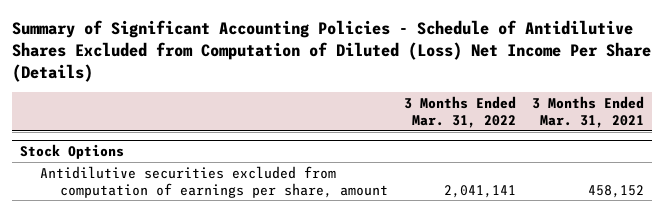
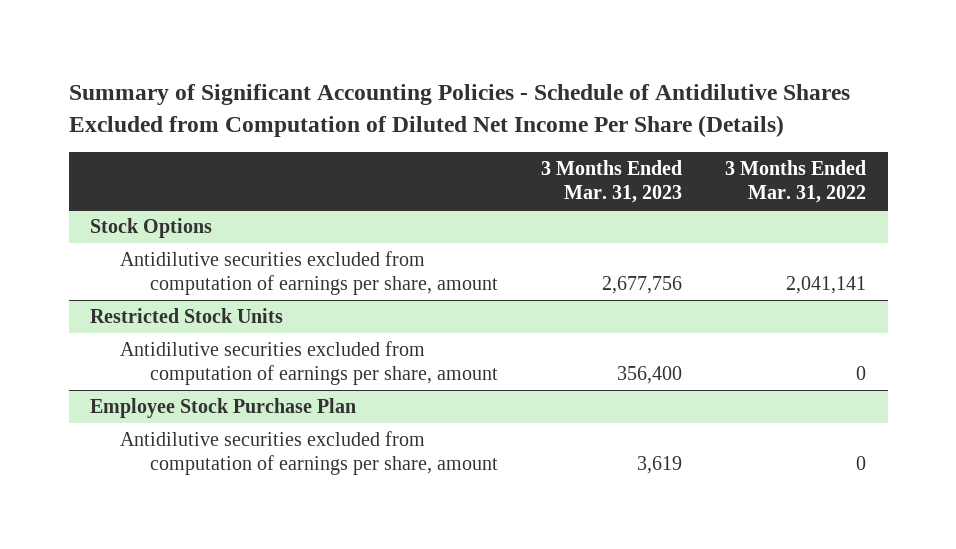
[11,19,651,83] Summary of Significant Accounting Policies - Schedule of Antidilutive Shares Excluded from Computation of Diluted (Loss) Net Income Per Share (Details) -> [68,84,850,137] Summary of Significant Accounting Policies - Schedule of Antidilutive Shares Excluded from Computation of Diluted Net Income Per Share (Details)
[531,95,644,129] 3 Months Ended Mar. 31, 2021 -> none
none -> [541,160,683,204] 3 Months Ended Mar. 31, 2023
none -> [90,308,284,324] Restricted Stock Units
none -> [120,341,499,386] Antidilutive securities excluded from computation of earnings per share, amount
none -> [90,398,357,419] Employee Stock Purchase Plan
none -> [120,431,499,476] Antidilutive securities excluded from computation of earnings per share, amount

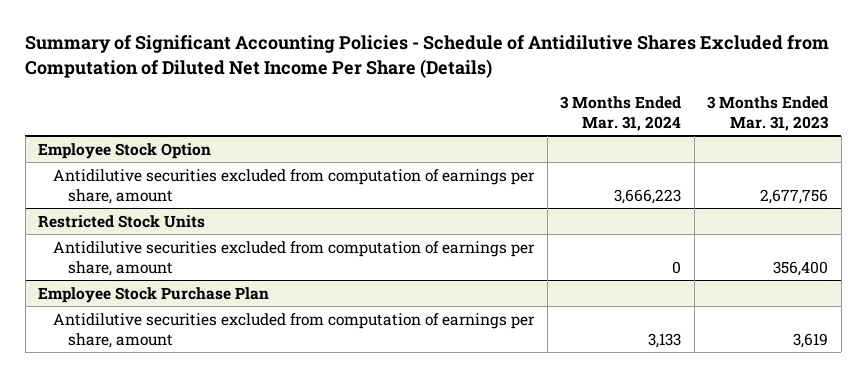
[725,160,867,204] 3 Months Ended Mar. 31, 2022 -> none
none -> [560,96,682,132] 3 Months Ended Mar. 31, 2024
[90,218,213,239] Stock Options -> [38,142,212,159] Employee Stock Option

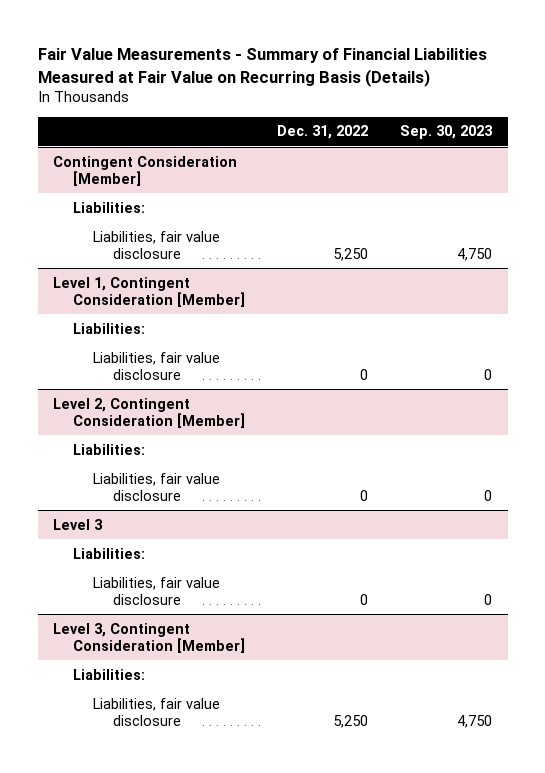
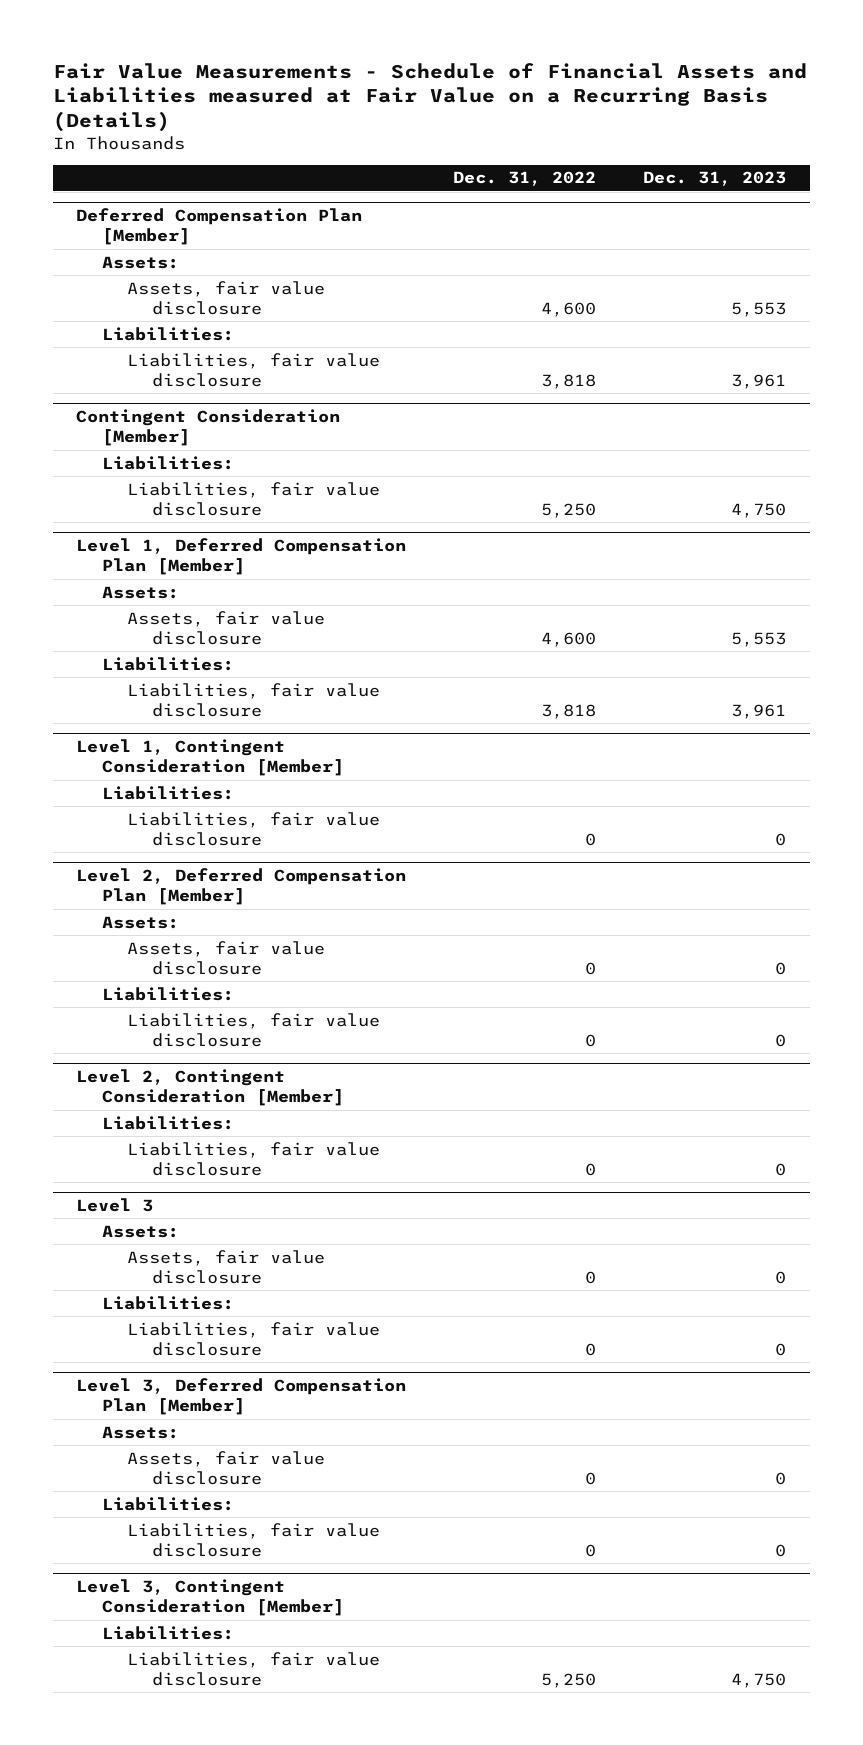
[37,48,487,87] Fair Value Measurements - Summary of Financial Liabilities Measured at Fair Value on Recurring Basis (Details) -> [52,62,807,133] Fair Value Measurements - Schedule of Financial Assets and Liabilities measured at Fair Value on a Recurring Basis (Details)
[399,125,493,140] Sep. 30, 2023 -> none
none -> [643,171,787,187] Dec. 31, 2023
none -> [76,207,363,246] Deferred Compensation Plan [Member]
none -> [101,255,179,269] Assets:
none -> [126,280,325,316] Assets, fair value disclosure
none -> [101,326,234,341] Liabilities:
none -> [126,352,380,388] Liabilities, fair value disclosure
none -> [76,537,407,576] Level 1, Deferred Compensation Plan [Member]
none -> [101,585,179,599] Assets:
none -> [126,610,325,646] Assets, fair value disclosure
none -> [101,656,234,671] Liabilities:
none -> [126,682,380,718] Liabilities, fair value disclosure
none -> [76,867,407,906] Level 2, Deferred Compensation Plan [Member]
none -> [101,915,179,929] Assets:
none -> [126,940,325,976] Assets, fair value disclosure
none -> [101,986,234,1001] Liabilities:
none -> [126,1012,380,1048] Liabilities, fair value disclosure
none -> [101,1224,179,1238] Assets:
none -> [126,1249,325,1285] Assets, fair value disclosure
none -> [76,1377,407,1416] Level 3, Deferred Compensation Plan [Member]
none -> [101,1425,179,1439] Assets:
none -> [126,1450,325,1486] Assets, fair value disclosure
none -> [101,1496,234,1511] Liabilities:
none -> [126,1522,380,1558] Liabilities, fair value disclosure

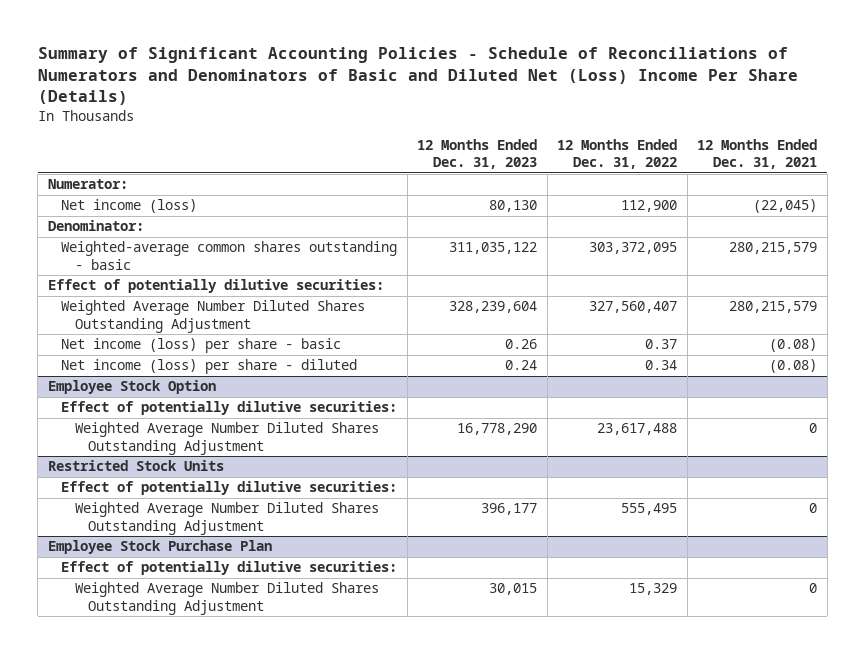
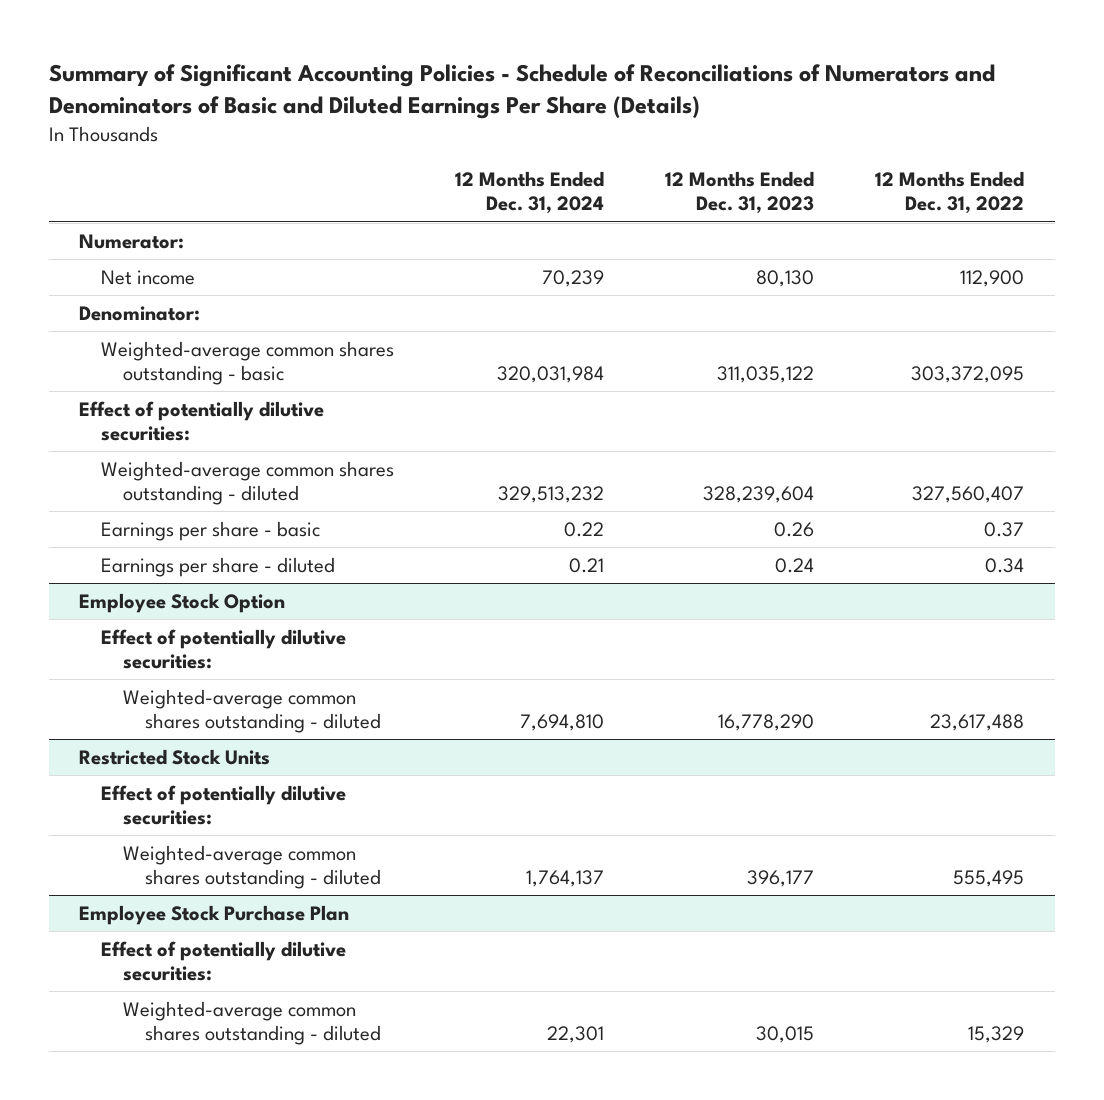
[37,47,798,106] Summary of Significant Accounting Policies - Schedule of Reconciliations of Numerators and Denominators of Basic and Diluted Net (Loss) Income Per Share (Details) -> [48,63,995,120] Summary of Significant Accounting Policies - Schedule of Reconciliations of Numerators and Denominators of Basic and Diluted Earnings Per Share (Details)
[697,138,818,170] 12 Months Ended Dec. 31, 2021 -> none
none -> [455,171,605,215] 12 Months Ended Dec. 31, 2024
[61,199,198,214] Net income (loss) -> [101,269,196,285] Net income
[61,300,366,333] Weighted Average Number Diluted Shares Outstanding Adjustment -> [101,460,395,505] Weighted-average common shares outstanding - diluted
[61,338,342,354] Net income (loss) per share - basic -> [101,520,321,541] Earnings per share - basic
[61,359,358,375] Net income (loss) per share - diluted -> [101,556,336,577] Earnings per share - diluted
[74,422,379,455] Weighted Average Number Diluted Shares Outstanding Adjustment -> [123,688,382,733] Weighted-average common shares outstanding - diluted
[74,502,379,535] Weighted Average Number Diluted Shares Outstanding Adjustment -> [123,844,382,889] Weighted-average common shares outstanding - diluted
[74,582,379,615] Weighted Average Number Diluted Shares Outstanding Adjustment -> [123,1000,382,1045] Weighted-average common shares outstanding - diluted

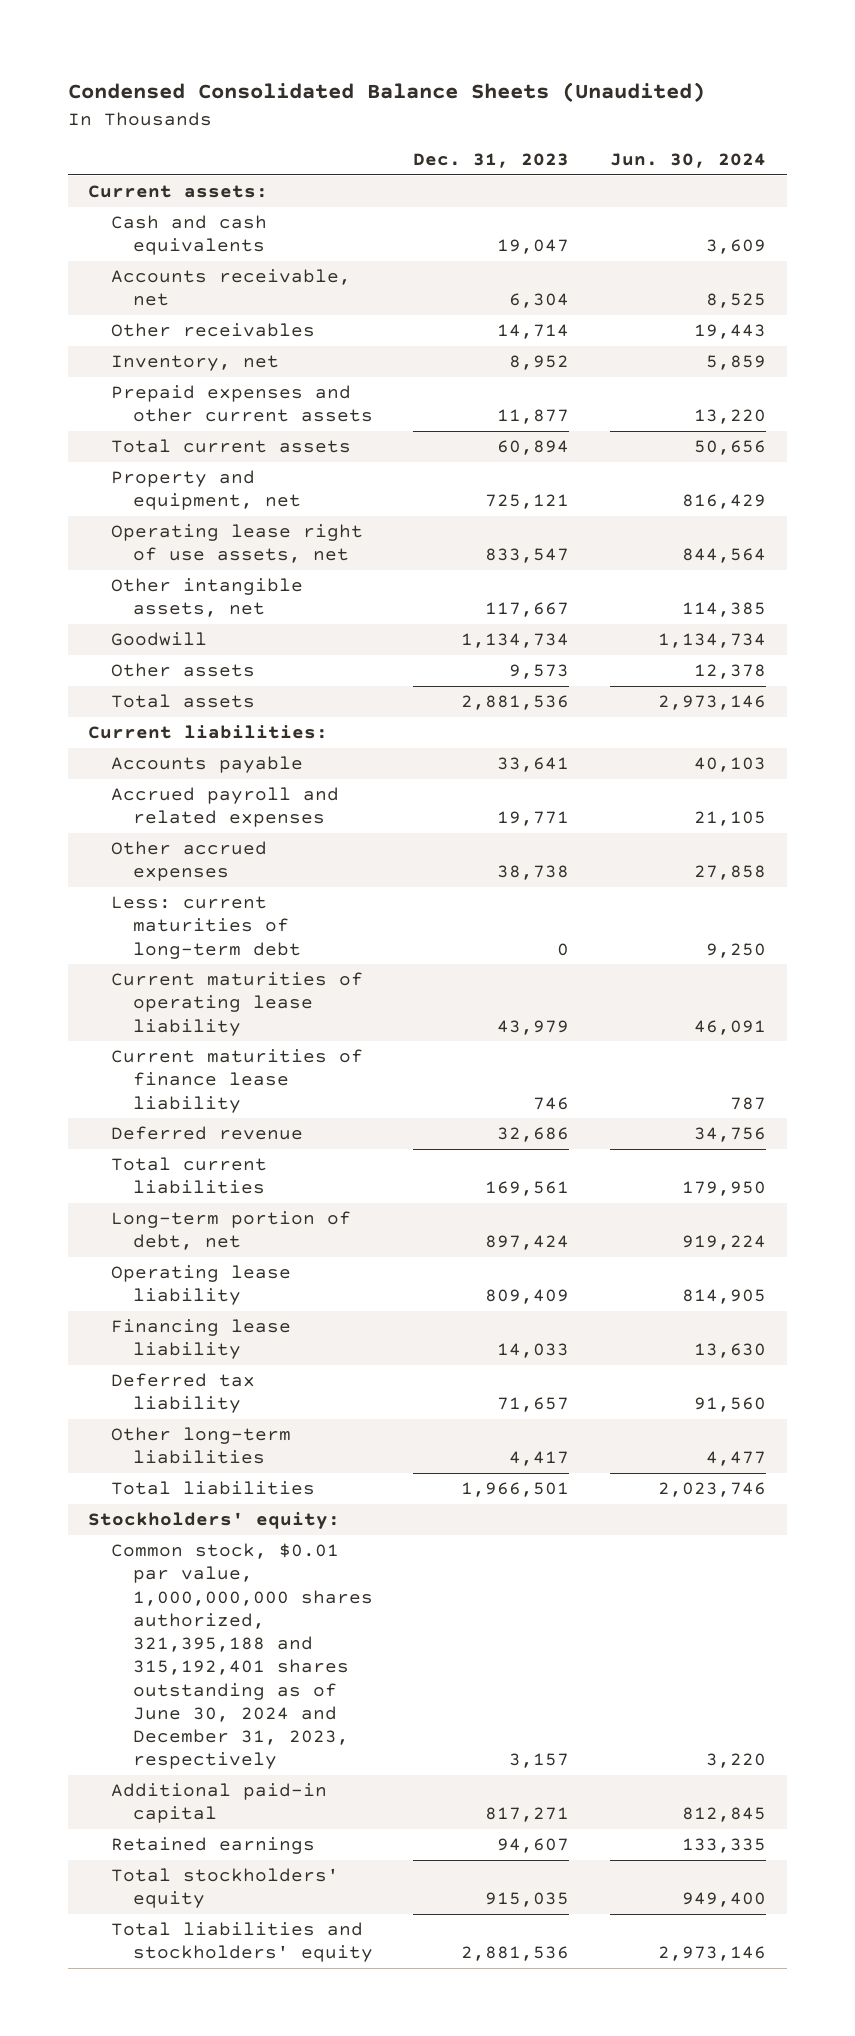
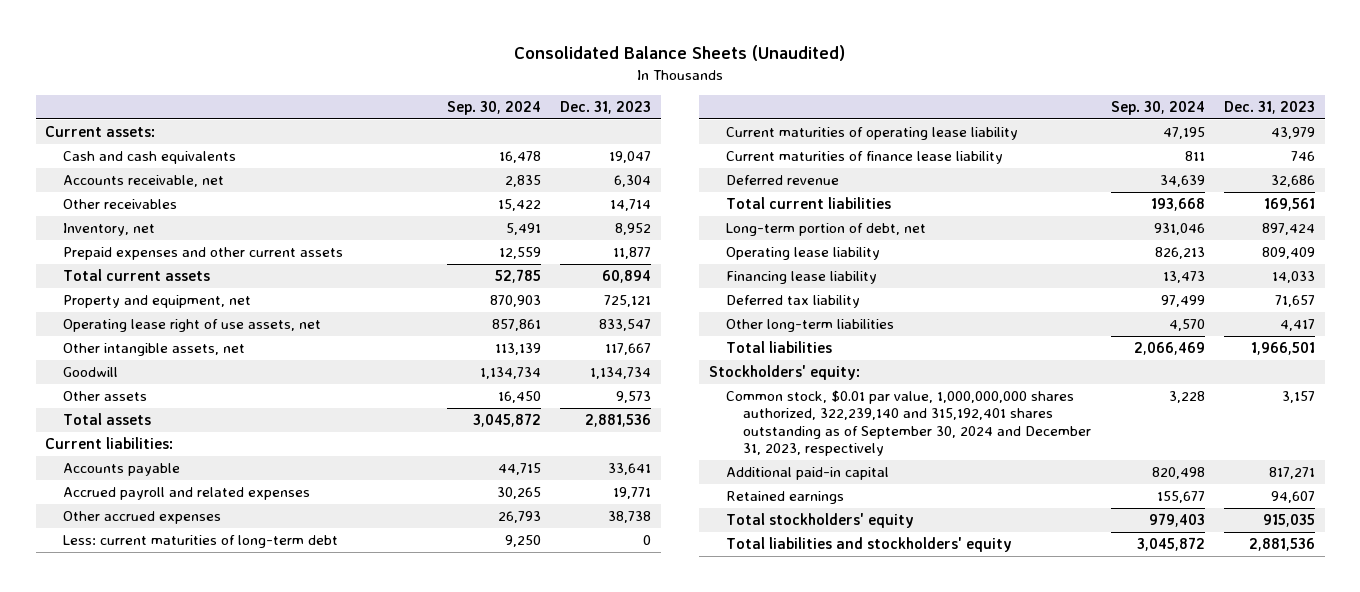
[68,82,706,103] Condensed Consolidated Balance Sheets (Unaudited) -> [514,45,846,62] Consolidated Balance Sheets (Unaudited)
[610,153,767,169] Jun. 30, 2024 -> none
none -> [447,100,542,115] Sep. 30, 2024
[110,1543,373,1770] Common stock, $0.01 par value, 1,000,000,000 shares authorized, 321,395,188 and 315,192,401 shares outstanding as of June 30, 2024 and December 31, 2023, respectively -> [725,390,1092,457] Common stock, $0.01 par value, 1,000,000,000 shares authorized, 322,239,140 and 315,192,401 shares outstanding as of September 30, 2024 and December 31, 2023, respectively

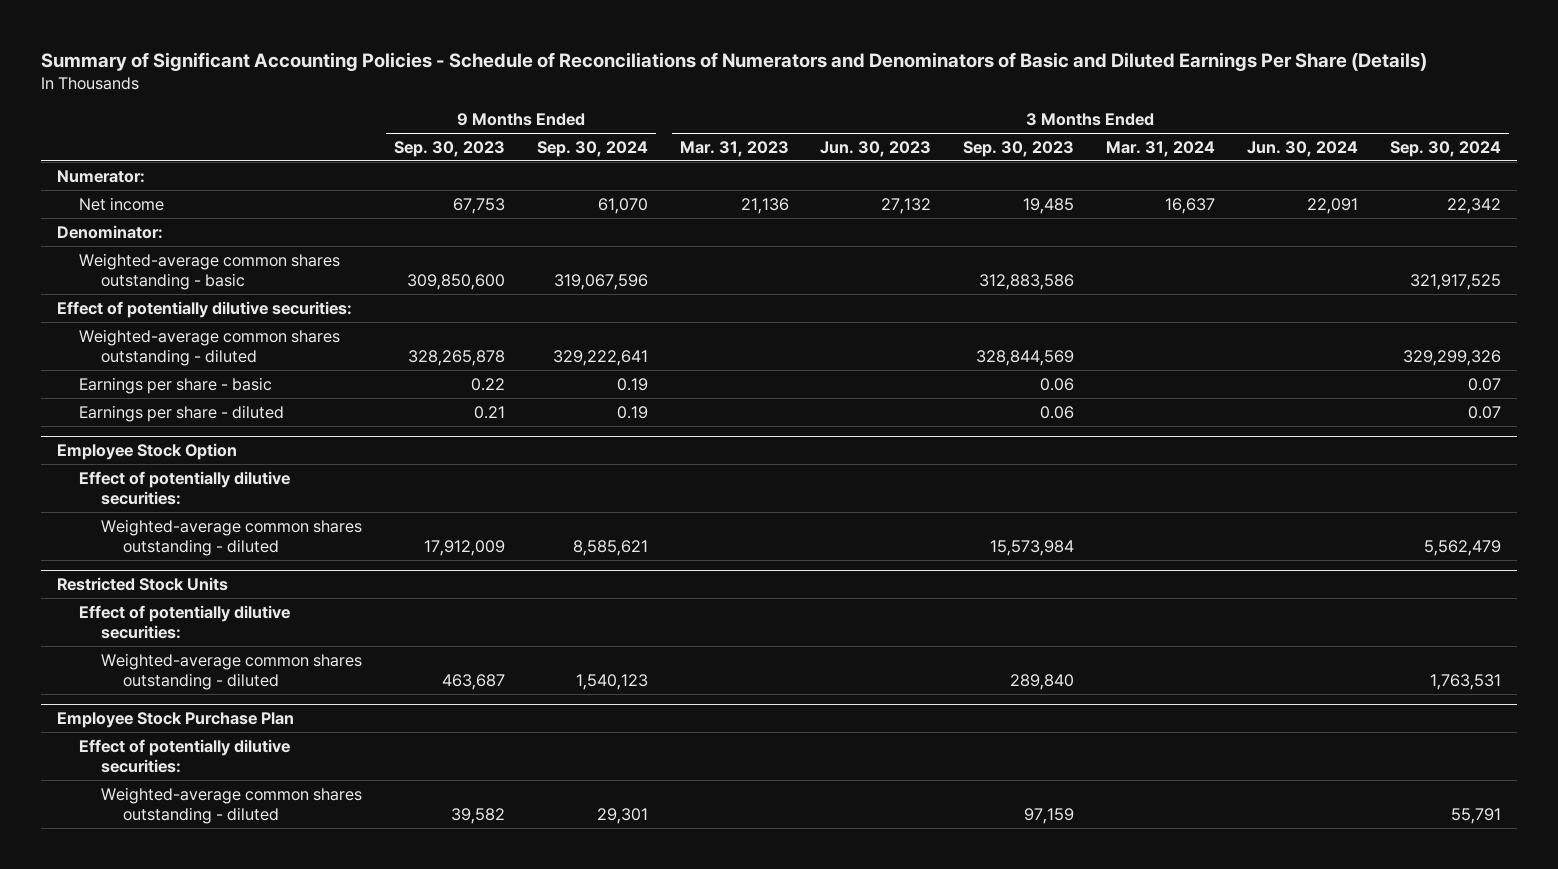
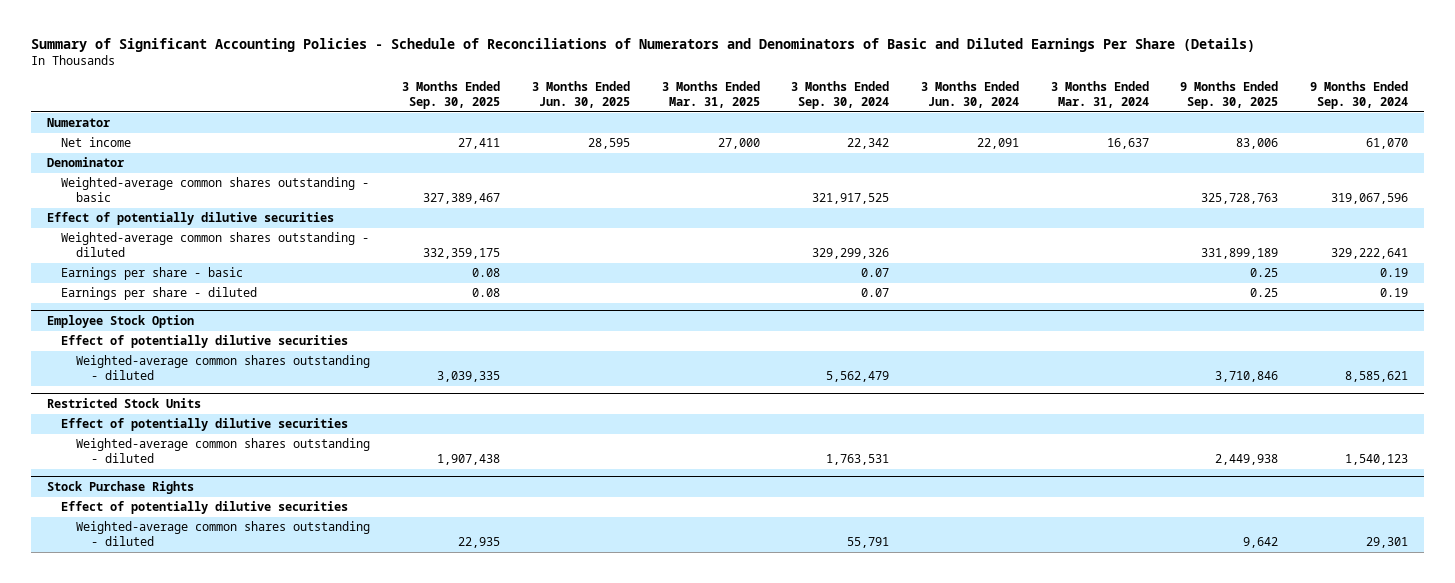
[393,140,505,157] Sep. 30, 2023 -> none
[679,140,789,157] Mar. 31, 2023 -> none
[820,140,932,157] Jun. 30, 2023 -> none
[963,140,1075,157] Sep. 30, 2023 -> none
none -> [402,81,501,110] 3 Months Ended Sep. 30, 2025
none -> [531,81,630,109] 3 Months Ended Jun. 30, 2025
none -> [661,81,760,109] 3 Months Ended Mar. 31, 2025
none -> [1180,81,1279,110] 9 Months Ended Sep. 30, 2025
[56,169,145,183] Numerator: -> [46,118,110,128] Numerator
[56,224,163,239] Denominator: -> [46,157,124,168] Denominator
[56,300,352,318] Effect of potentially dilutive securities: -> [46,212,334,226] Effect of potentially dilutive securities
[78,470,290,506] Effect of potentially dilutive securities: -> [61,335,349,349] Effect of potentially dilutive securities
[78,604,290,640] Effect of potentially dilutive securities: -> [61,418,349,432] Effect of potentially dilutive securities
[56,711,294,728] Employee Stock Purchase Plan -> none
none -> [46,480,194,494] Stock Purchase Rights
[78,738,290,774] Effect of potentially dilutive securities: -> [61,501,349,515] Effect of potentially dilutive securities

